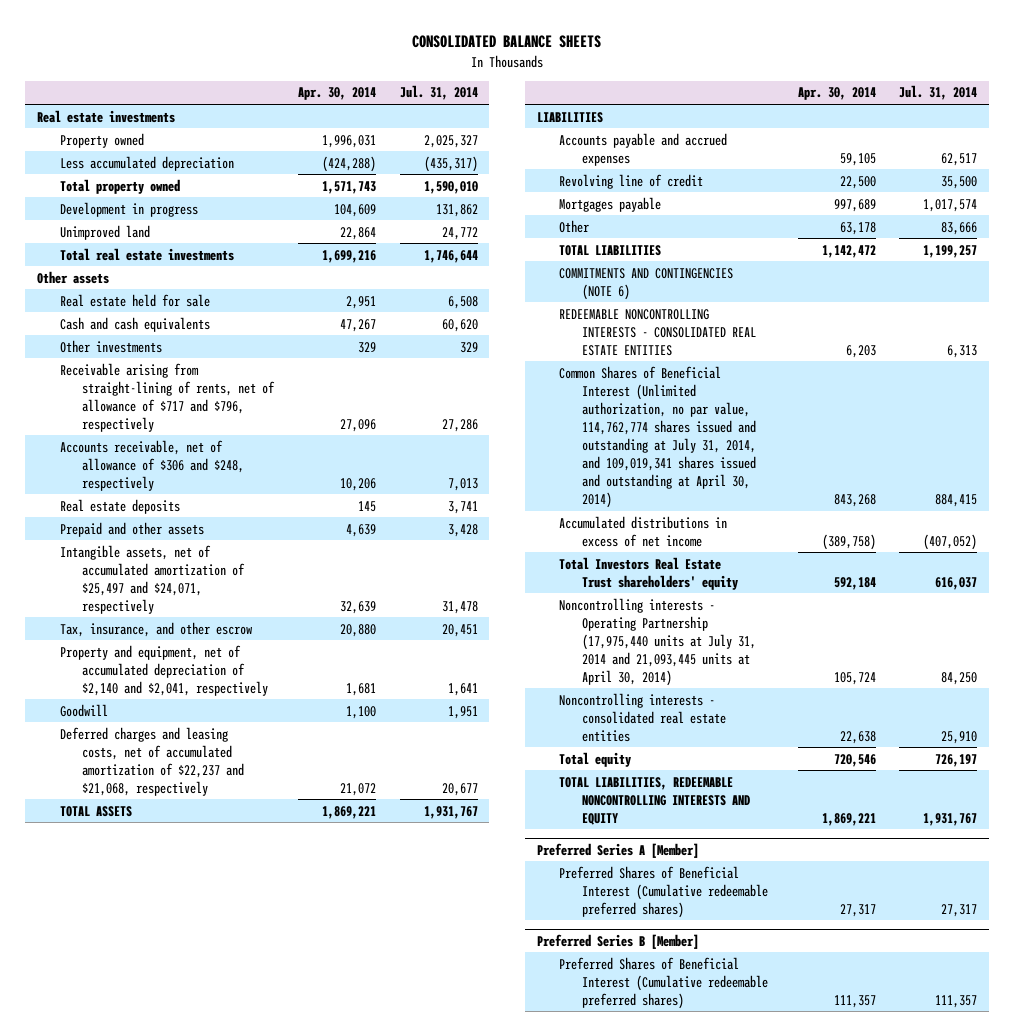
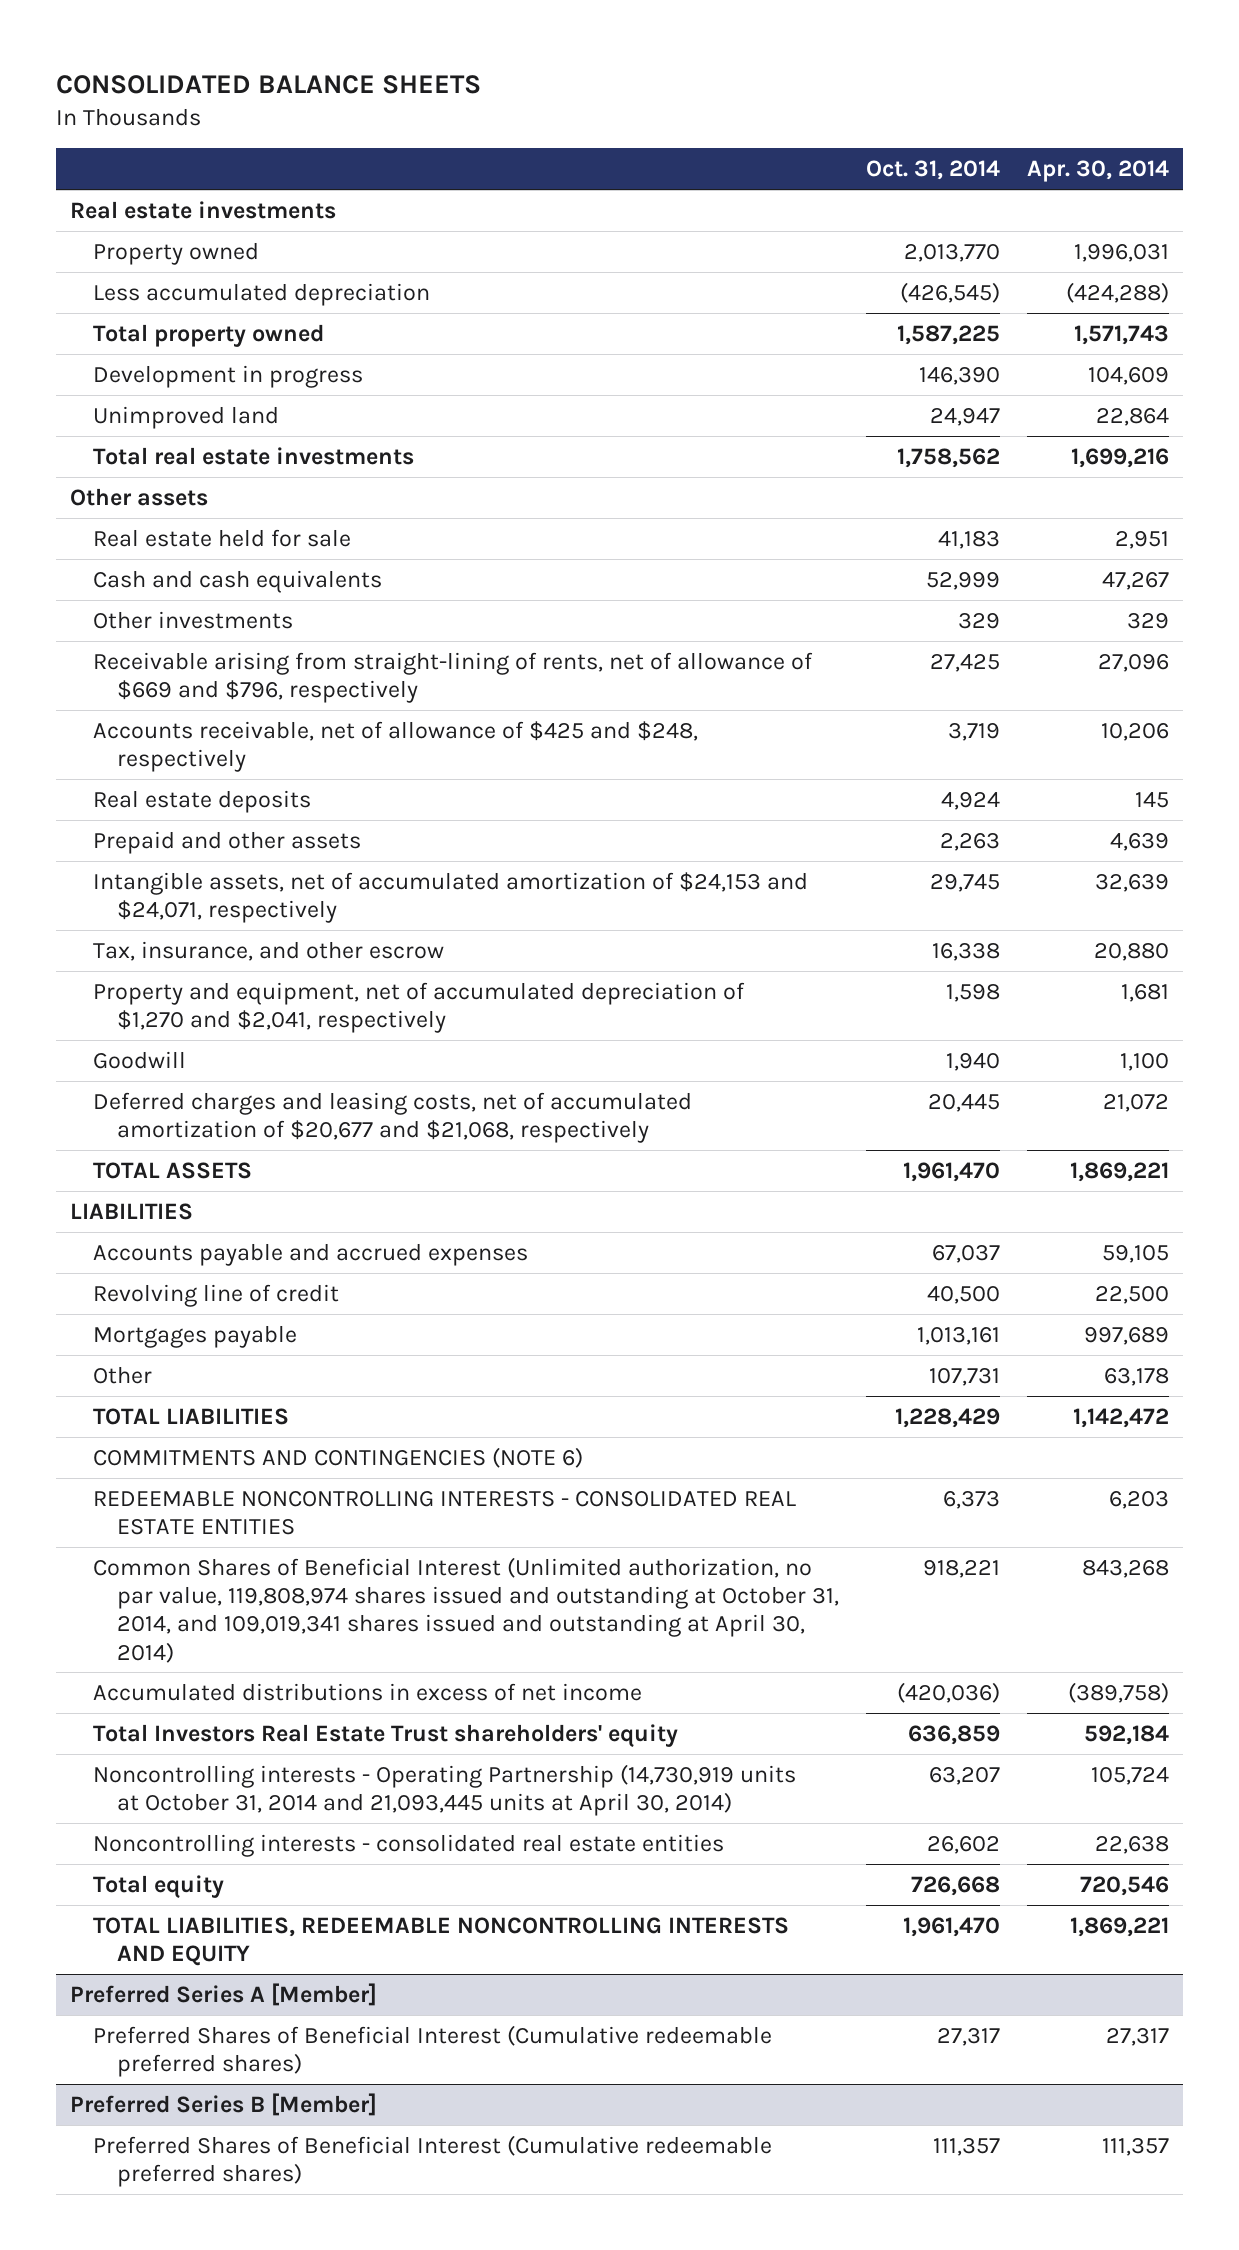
[399,85,478,101] Jul. 31, 2014 -> none
none -> [865,160,1000,181] Oct. 31, 2014
[59,362,276,432] Receivable arising from straight-lining of rents, net of allowance of $717 and $796, respectively -> [93,651,814,704] Receivable arising from straight-lining of rents, net of allowance of $669 and $796, respectively
[59,439,245,491] Accounts receivable, net of allowance of $306 and $248, respectively -> [93,720,699,773] Accounts receivable, net of allowance of $425 and $248, respectively
[59,544,246,614] Intangible assets, net of accumulated amortization of $25,497 and $24,071, respectively -> [93,871,809,924] Intangible assets, net of accumulated amortization of $24,153 and $24,071, respectively
[59,644,269,696] Property and equipment, net of accumulated depreciation of $2,140 and $2,041, respectively -> [93,981,746,1034] Property and equipment, net of accumulated depreciation of $1,270 and $2,041, respectively
[59,726,245,796] Deferred charges and leasing costs, net of accumulated amortization of $22,237 and $21,068, respectively -> [93,1091,693,1144] Deferred charges and leasing costs, net of accumulated amortization of $20,677 and $21,068, respectively
[559,365,756,508] Common Shares of Beneficial Interest (Unlimited authorization, no par value, 114,762,774 shares issued and outstanding at July 31, 2014, and 109,019,341 shares issued and outstanding at April 30, 2014) -> [93,1556,839,1663] Common Shares of Beneficial Interest (Unlimited authorization, no par value, 119,808,974 shares issued and outstanding at October 31, 2014, and 109,019,341 shares issued and outstanding at April 30, 2014)
[559,597,756,686] Noncontrolling interests - Operating Partnership (17,975,440 units at July 31, 2014 and 21,093,445 units at April 30, 2014) -> [93,1763,797,1817] Noncontrolling interests - Operating Partnership (14,730,919 units at October 31, 2014 and 21,093,445 units at April 30, 2014)

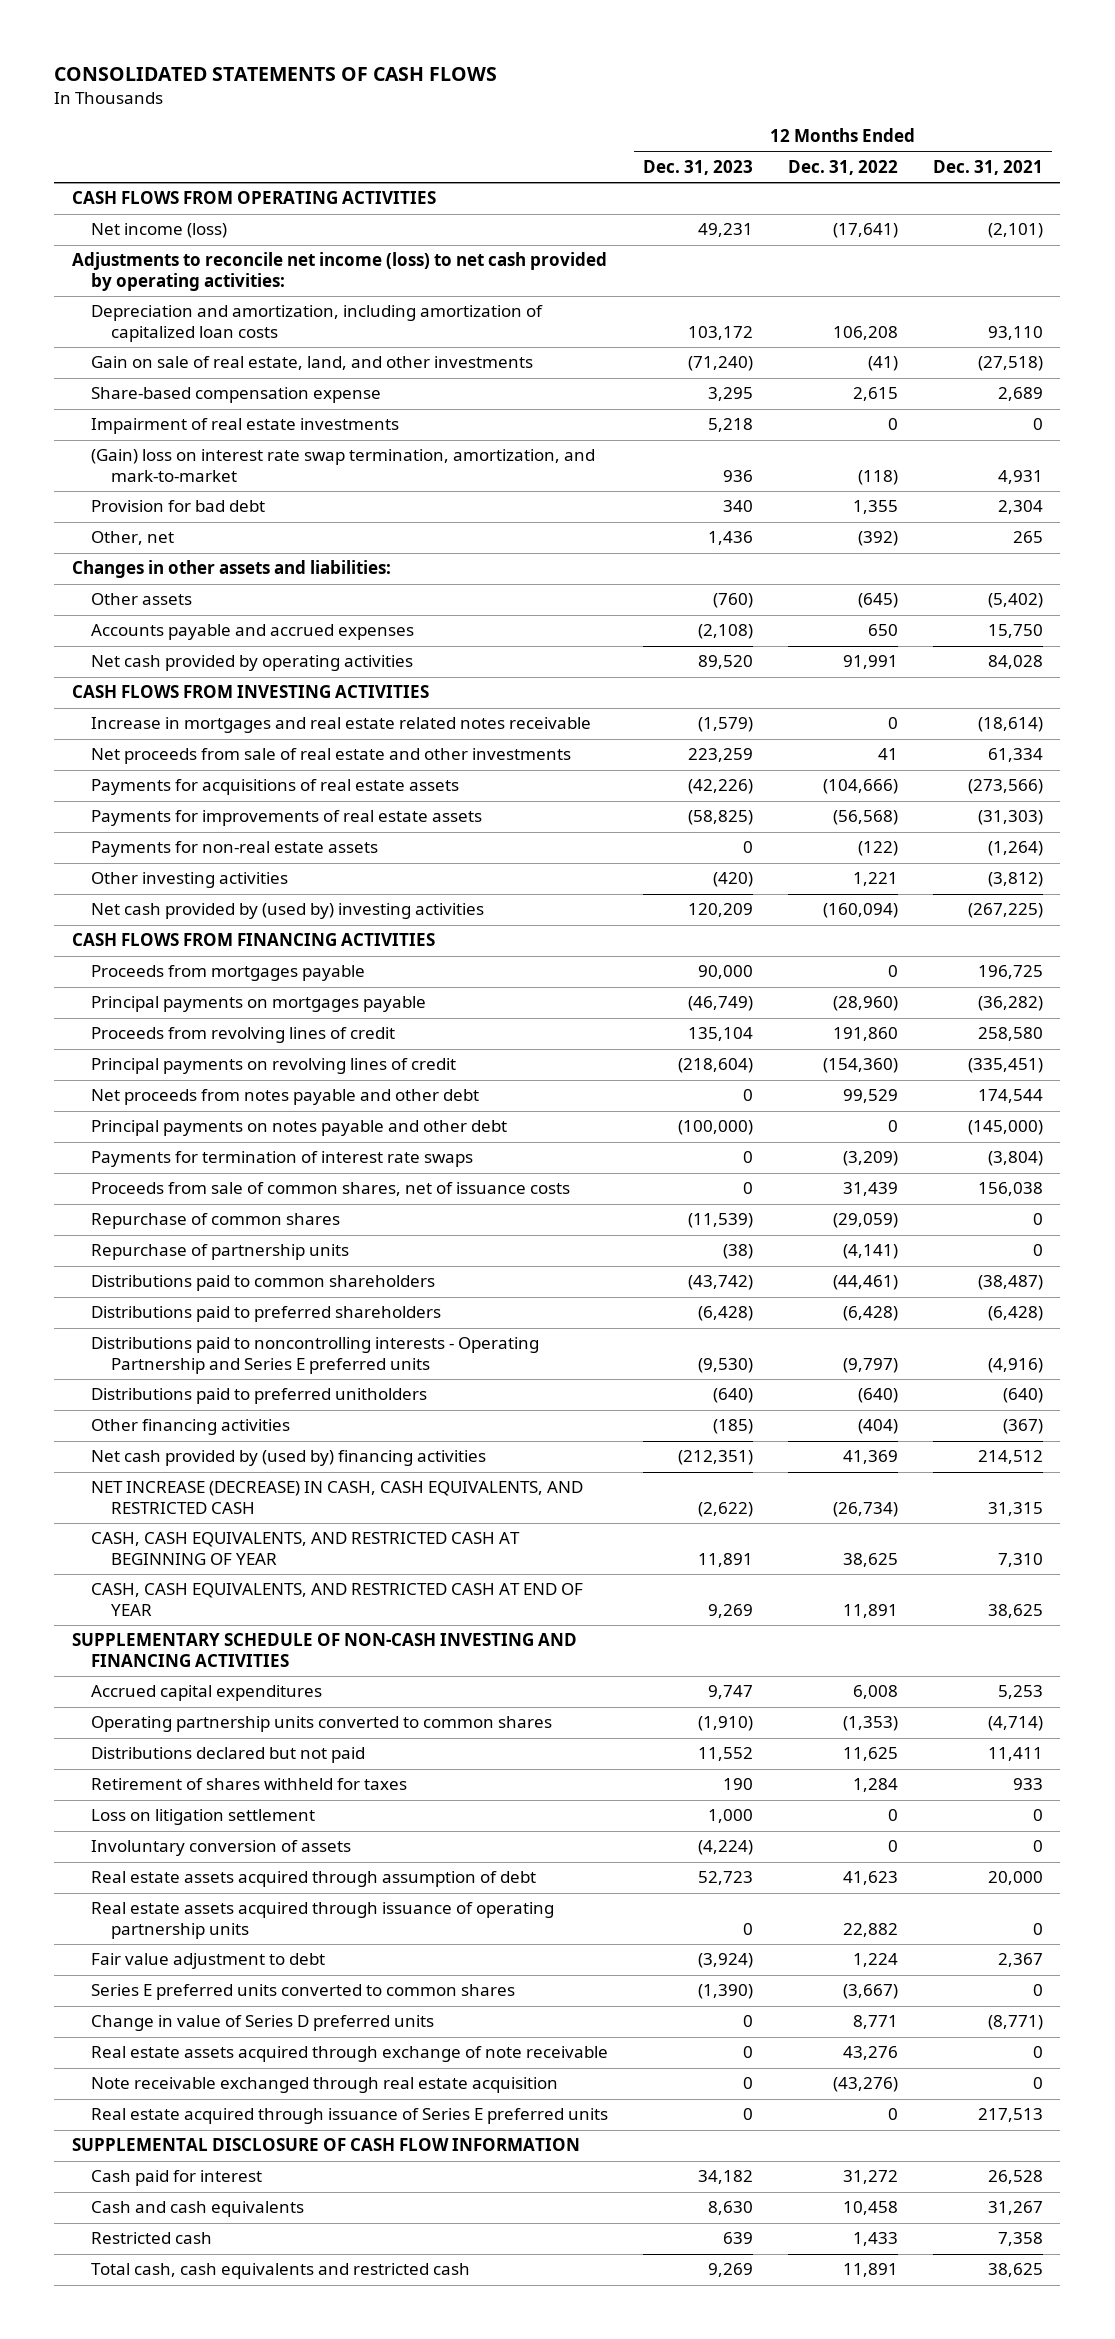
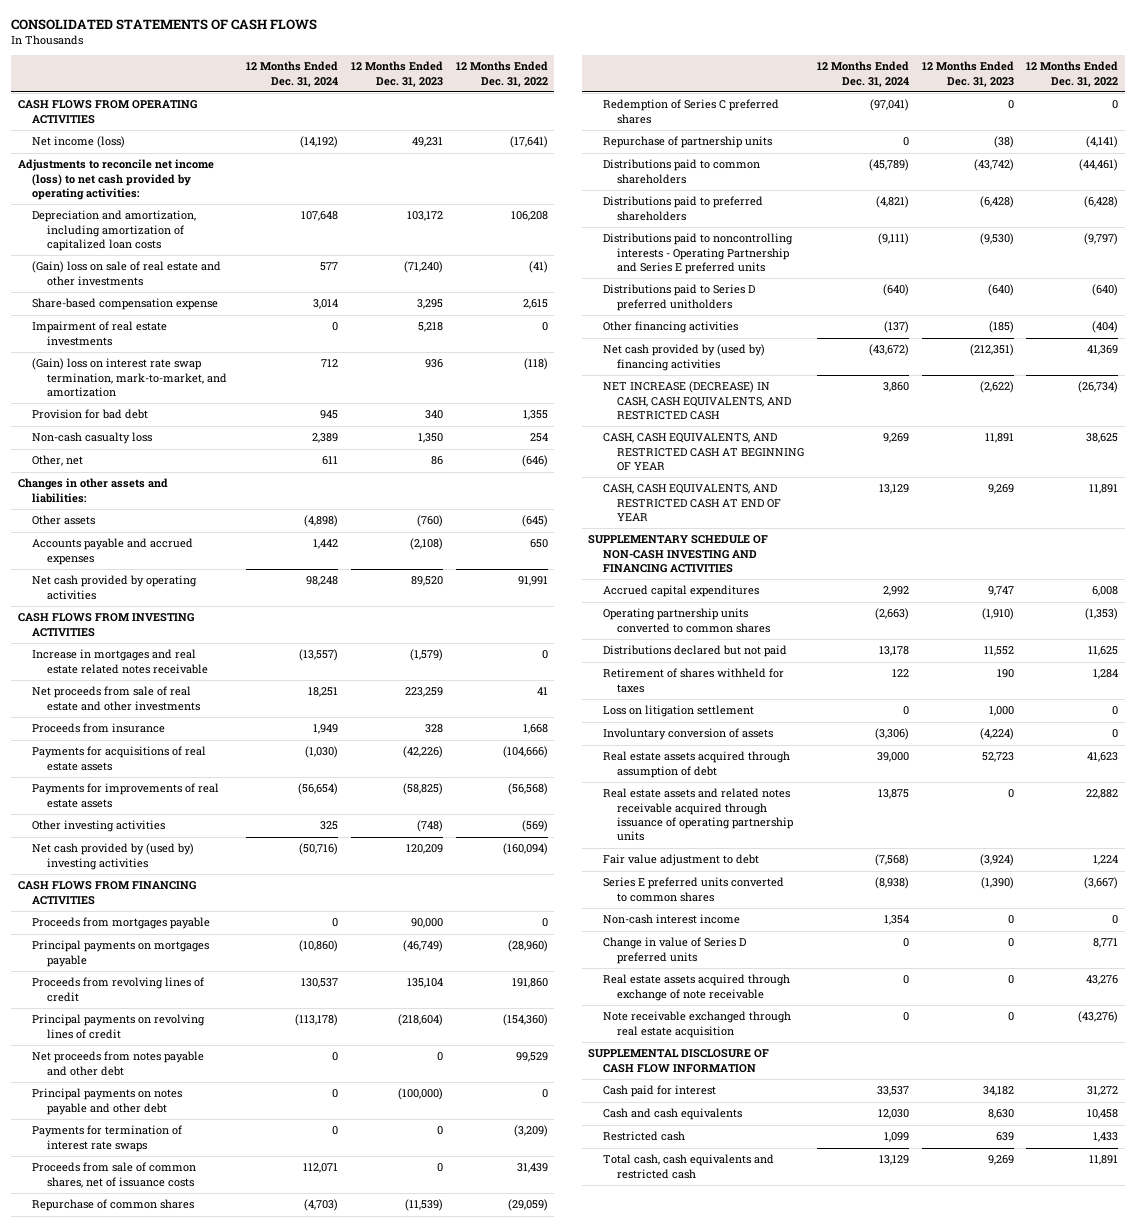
[932,160,1043,176] Dec. 31, 2021 -> none
none -> [246,61,339,87] 12 Months Ended Dec. 31, 2024
[91,356,534,371] Gain on sale of real estate, land, and other investments -> [32,261,222,286] (Gain) loss on sale of real estate and other investments
[91,449,596,482] (Gain) loss on interest rate swap termination, amortization, and mark-to-market -> [32,358,227,398] (Gain) loss on interest rate swap termination, mark-to-market, and amortization
none -> [32,432,153,445] Non-cash casualty loss
[708,531,754,546] 1,436 -> [430,456,443,466] 86
[857,531,898,547] (392) -> [521,455,548,468] (646)
none -> [32,723,166,734] Proceeds from insurance
[91,841,379,858] Payments for non-real estate assets -> none
[713,872,754,888] (420) -> [416,820,443,833] (748)
[852,872,898,887] 1,221 -> [521,820,548,833] (569)
none -> [602,99,779,124] Redemption of Series C preferred shares
[91,1388,428,1405] Distributions paid to preferred unitholders -> [602,284,755,311] Distributions paid to Series D preferred unitholders
[91,1902,555,1939] Real estate assets acquired through issuance of operating partnership units -> [602,788,794,842] Real estate assets and related notes receivable acquired through issuance of operating partnership units
none -> [602,914,740,925] Non-cash interest income
[91,2108,609,2125] Real estate acquired through issuance of Series E preferred units -> none

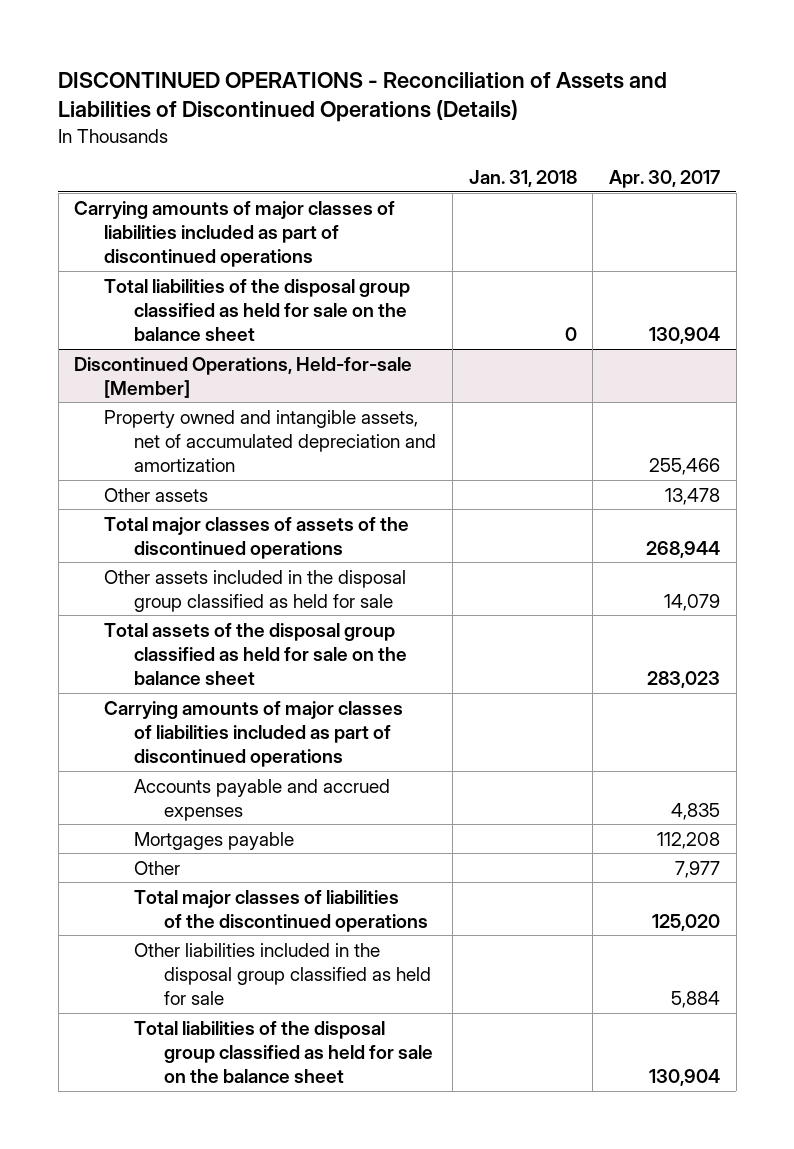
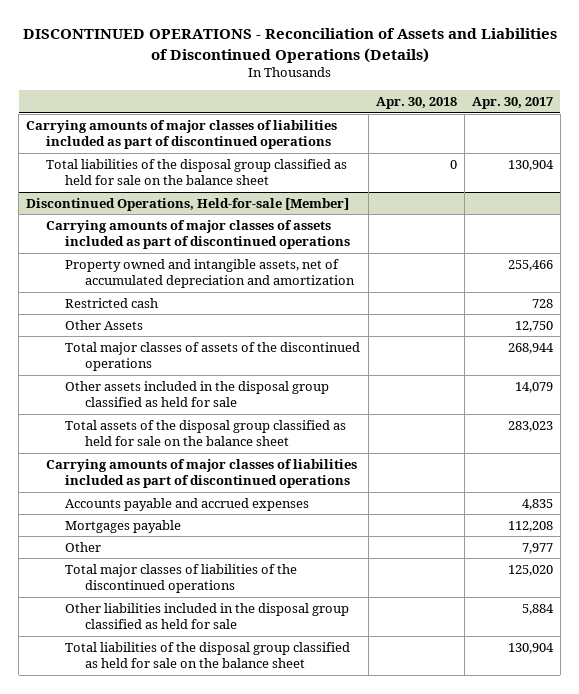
[468,169,577,187] Jan. 31, 2018 -> none
none -> [375,97,457,110] Apr. 30, 2018
none -> [45,219,351,250] Carrying amounts of major classes of assets included as part of discontinued operations
none -> [65,297,159,308] Restricted cash
[104,487,209,502] Other assets -> [65,319,144,330] Other Assets
[664,487,720,505] 13,478 -> [514,320,553,332] 12,750

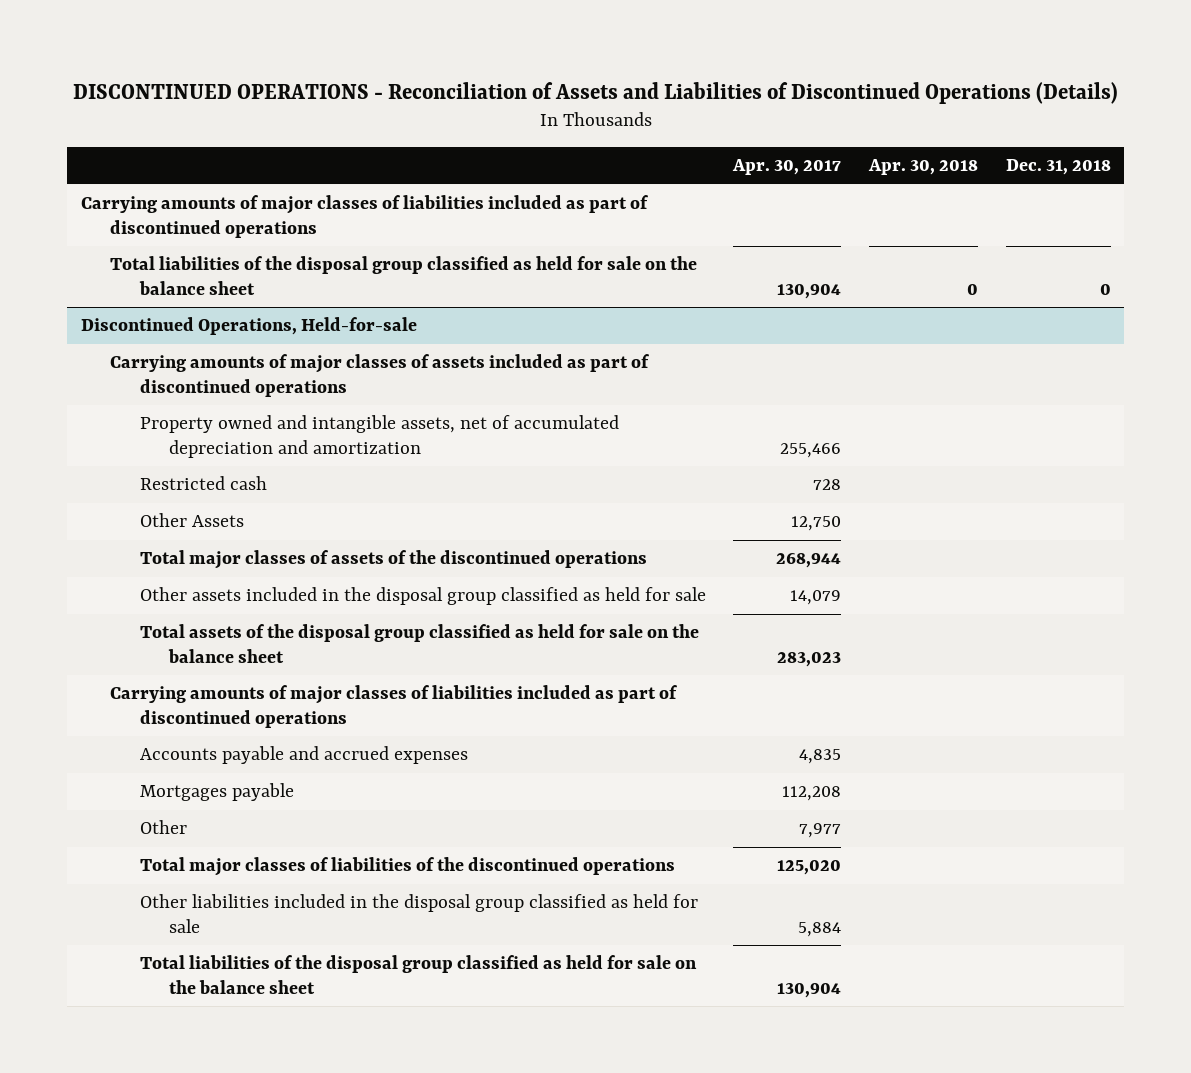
none -> [1005,159,1111,176] Dec. 31, 2018
[26,197,350,211] Discontinued Operations, Held-for-sale [Member] -> [80,317,417,336] Discontinued Operations, Held-for-sale

